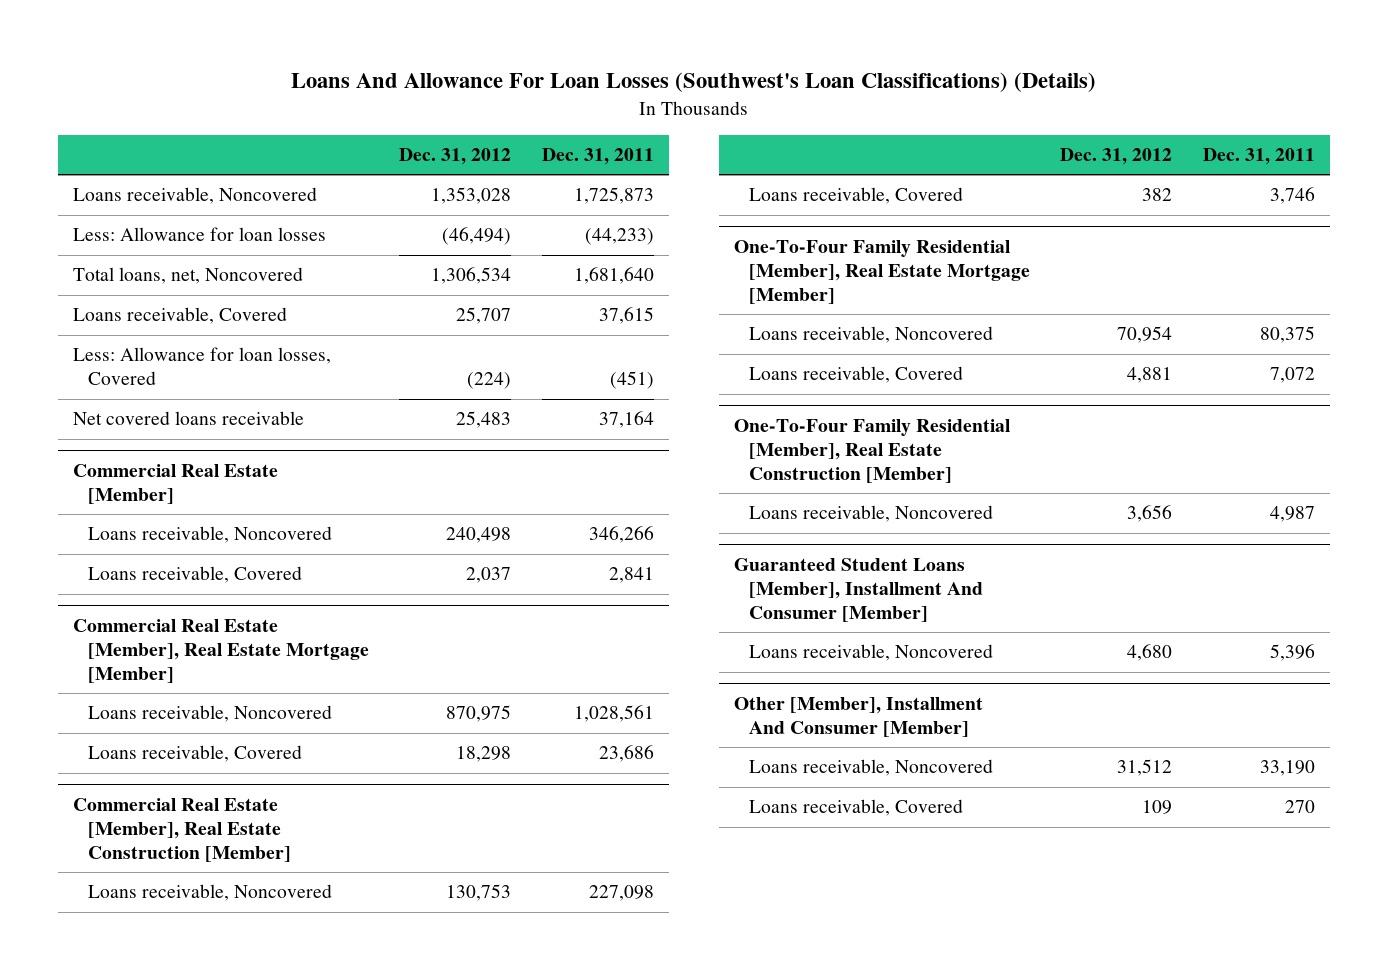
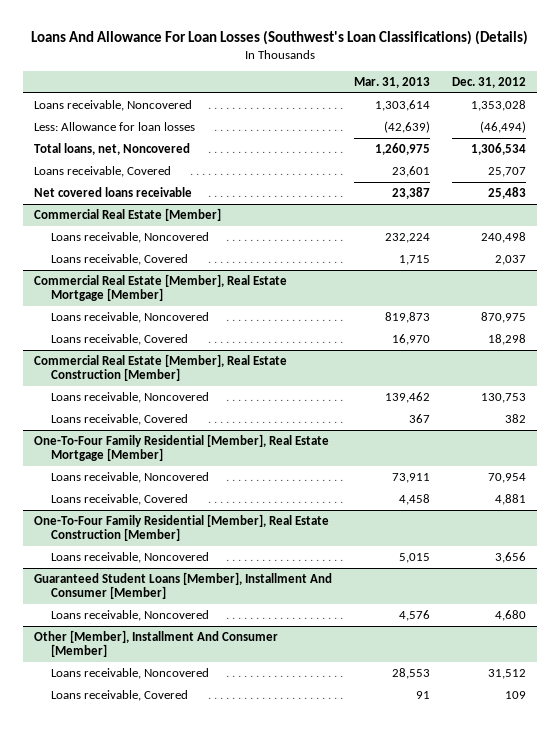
[542,147,655,165] Dec. 31, 2011 -> none
none -> [353,76,430,88] Mar. 31, 2013
[73,347,332,386] Less: Allowance for loan losses, Covered -> none

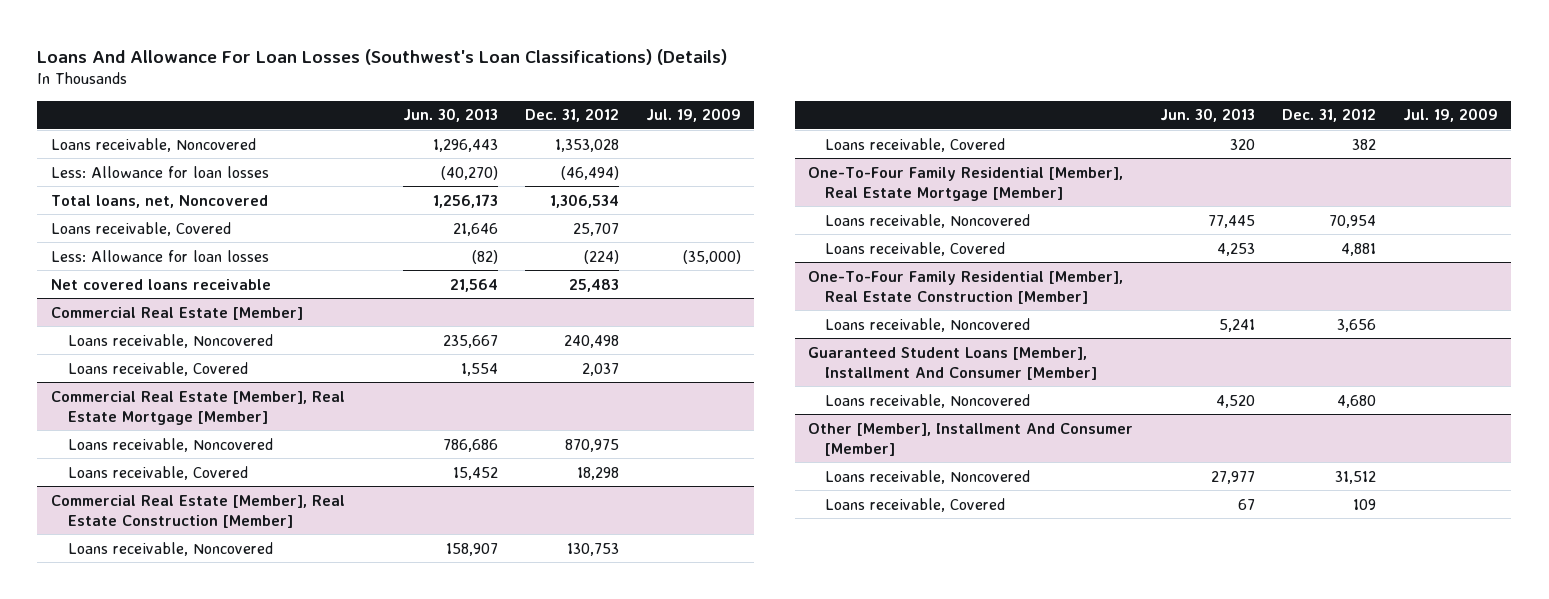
[353,76,430,88] Mar. 31, 2013 -> none
none -> [402,108,498,123] Jun. 30, 2013
none -> [645,108,741,123] Jul. 19, 2009
none -> [50,249,269,262] Less: Allowance for loan losses

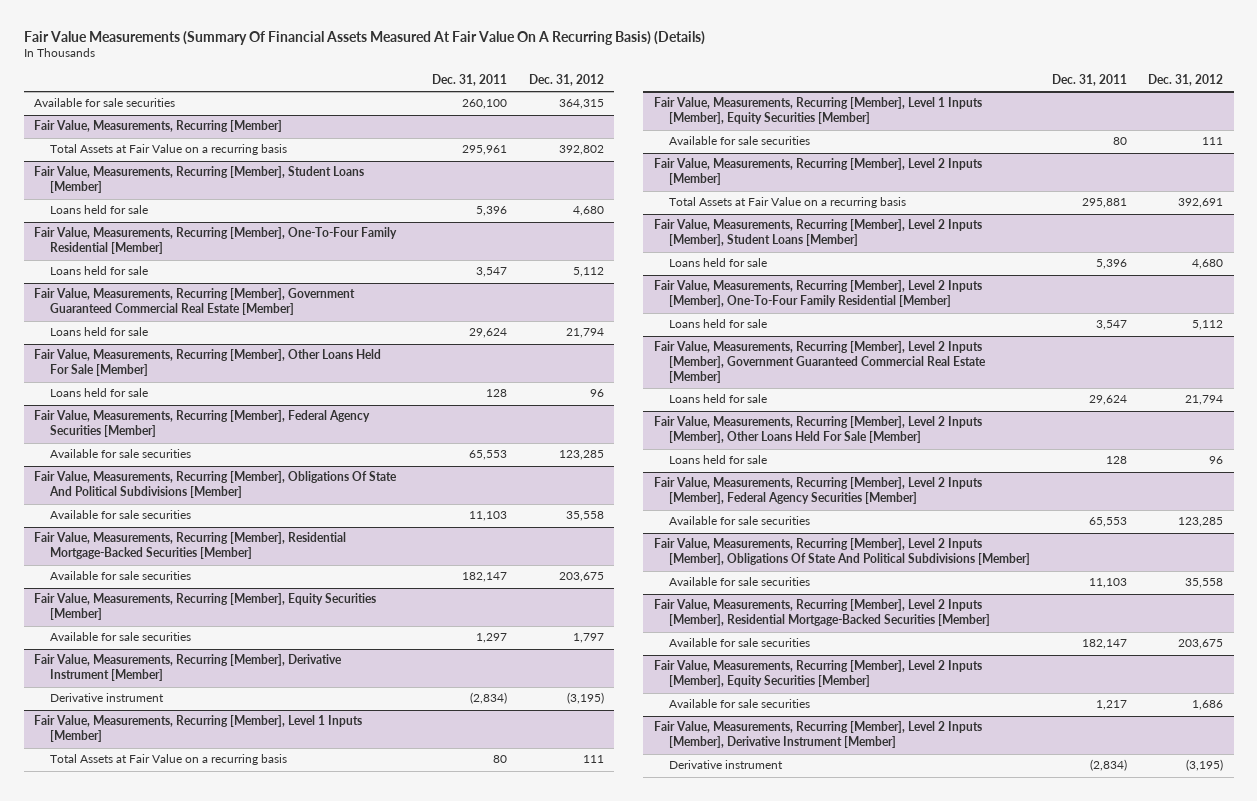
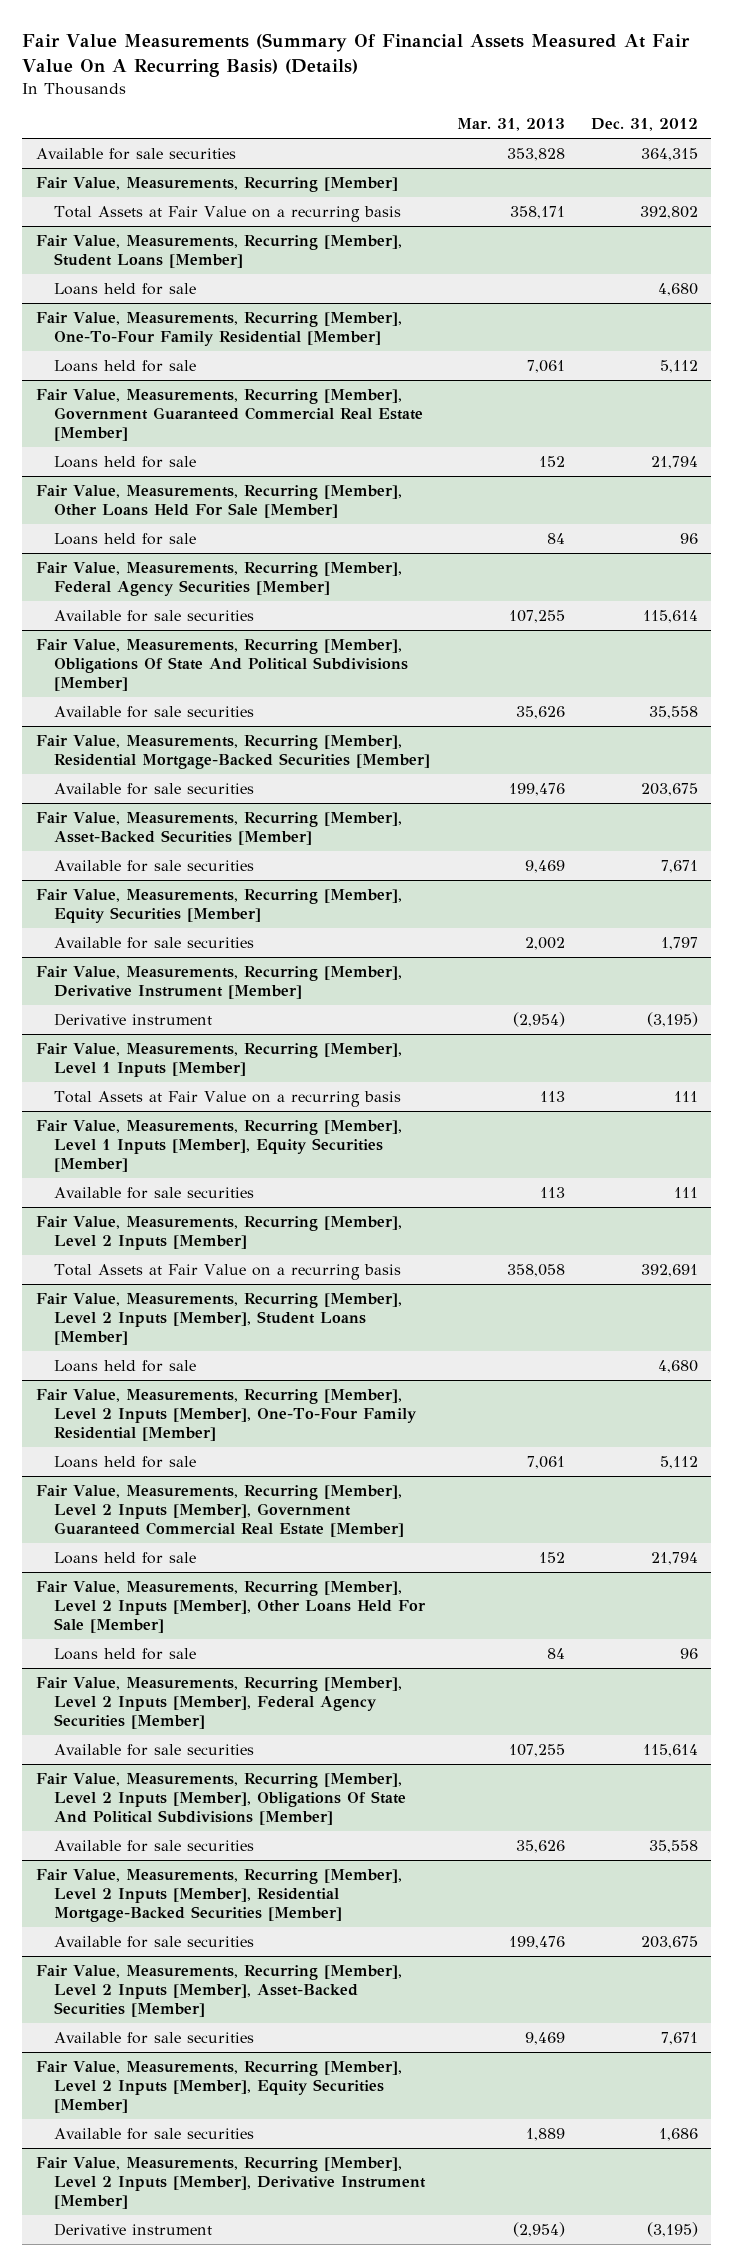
[432,74,508,87] Dec. 31, 2011 -> none
none -> [456,118,565,132] Mar. 31, 2013
[558,450,604,461] 123,285 -> [643,609,699,623] 115,614
none -> [35,811,402,846] Fair Value, Measurements, Recurring [Member], Asset-Backed Securities [Member]
none -> [54,859,255,872] Available for sale securities
[1178,517,1224,528] 123,285 -> [643,1743,699,1757] 115,614
none -> [35,1964,402,2018] Fair Value, Measurements, Recurring [Member], Level 2 Inputs [Member], Asset-Backed Securities [Member]
none -> [54,2031,255,2044] Available for sale securities

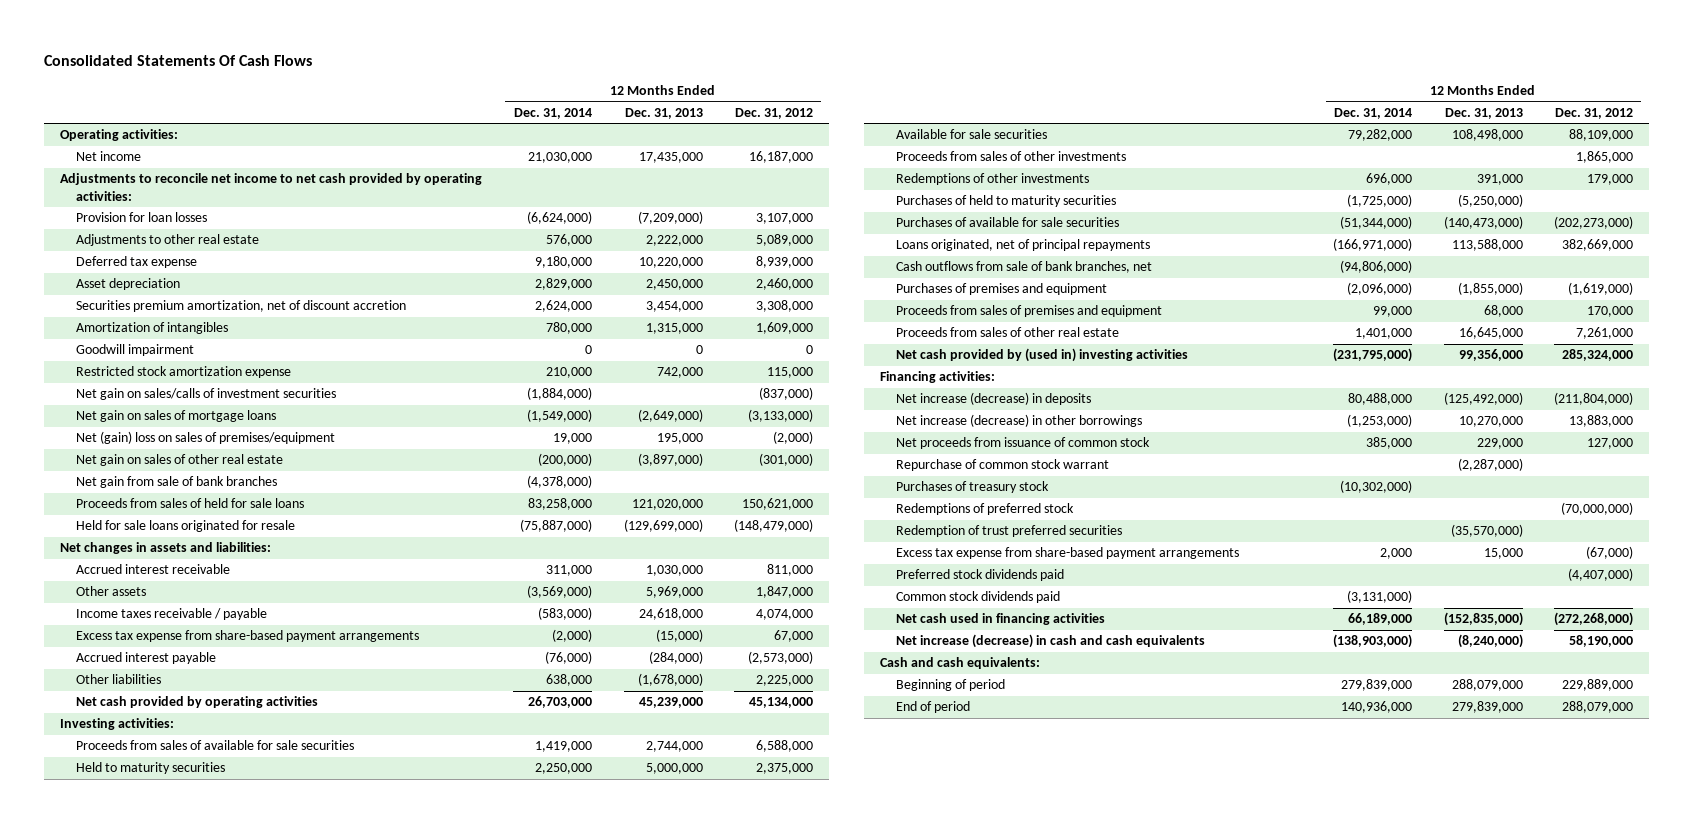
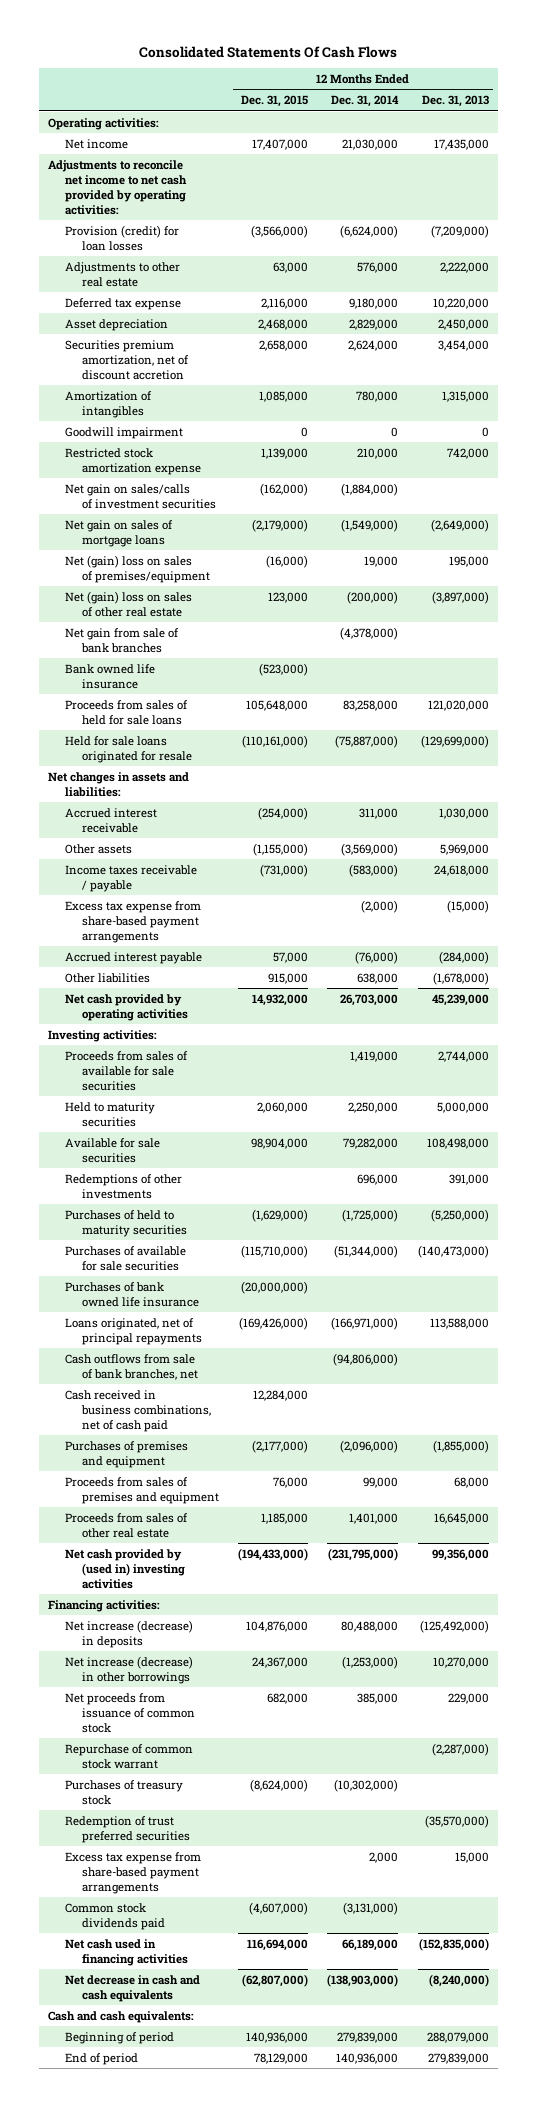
[735,107,814,119] Dec. 31, 2012 -> none
none -> [241,95,309,108] Dec. 31, 2015
[76,212,208,223] Provision for loan losses -> [65,224,180,251] Provision (credit) for loan losses
[76,454,284,467] Net gain on sales of other real estate -> [65,590,193,617] Net (gain) loss on sales of other real estate
none -> [65,663,156,689] Bank owned life insurance
[896,151,1127,162] Proceeds from sales of other investments -> none
none -> [65,1281,199,1307] Purchases of bank owned life insurance
none -> [65,1389,211,1432] Cash received in business combinations, net of cash paid
[896,503,1075,516] Redemptions of preferred stock -> none
[896,569,1065,582] Preferred stock dividends paid -> none
[896,634,1206,649] Net increase (decrease) in cash and cash equivalents -> [65,1974,201,2002] Net decrease in cash and cash equivalents

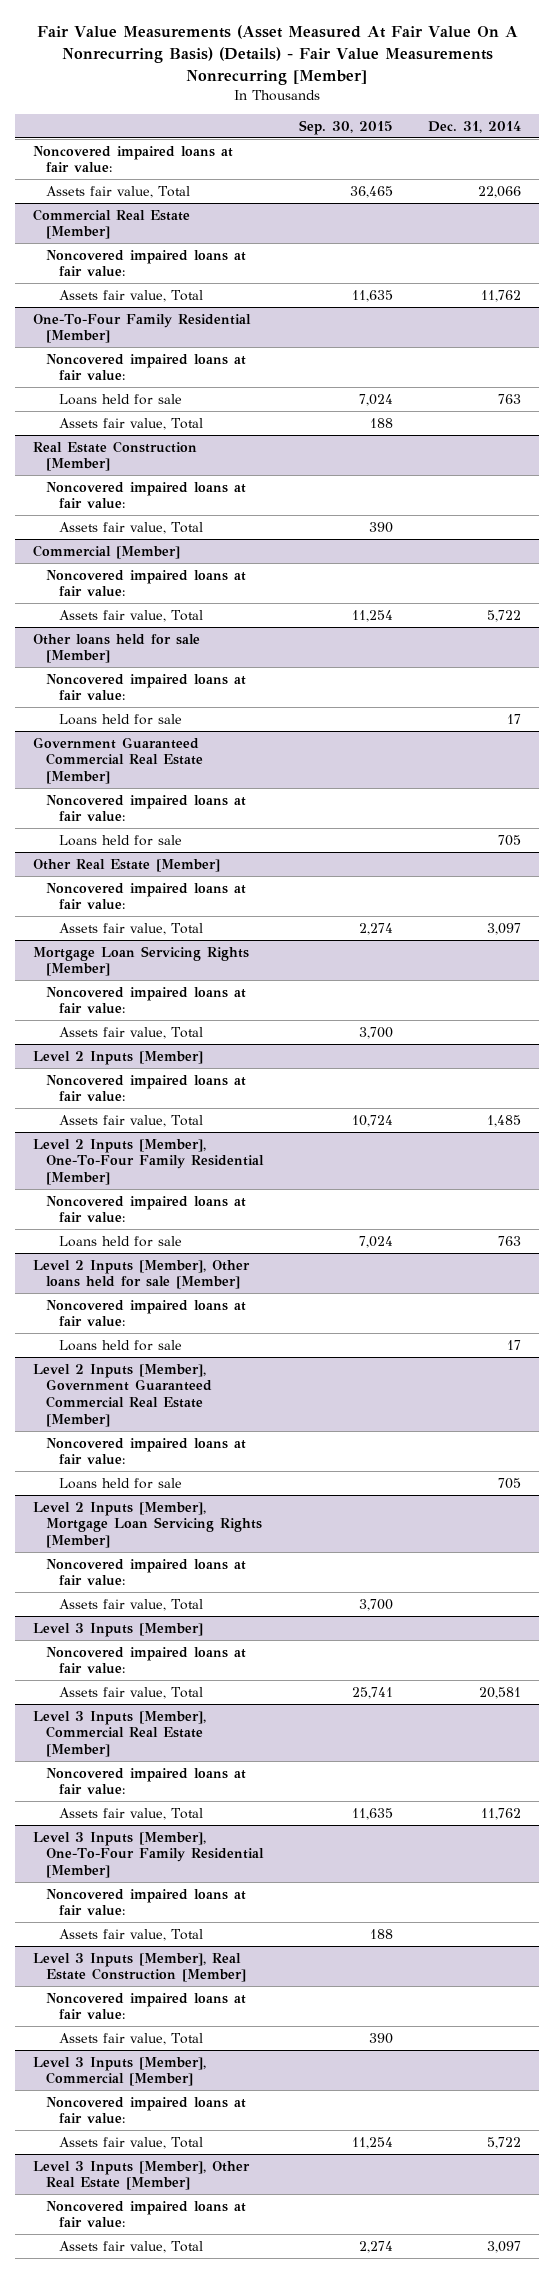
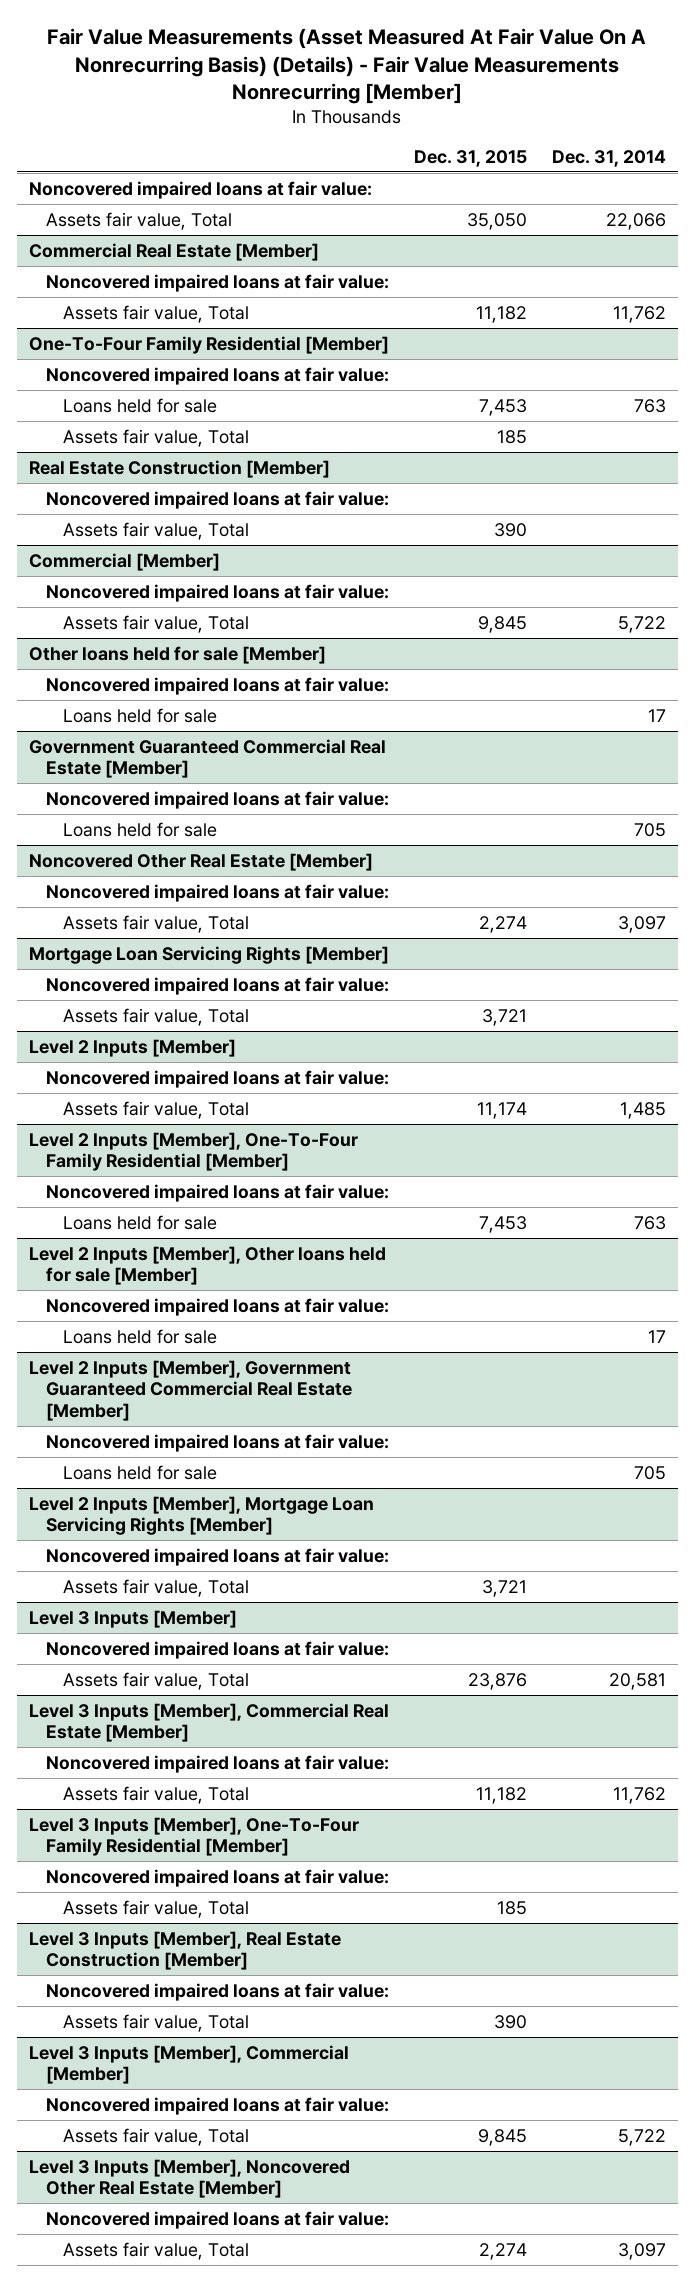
[298,119,393,135] Sep. 30, 2015 -> none
none -> [413,149,527,167] Dec. 31, 2015
[33,858,221,872] Other Real Estate [Member] -> [28,852,373,871] Noncovered Other Real Estate [Member]
[33,2160,251,2191] Level 3 Inputs [Member], Other Real Estate [Member] -> [28,2158,350,2199] Level 3 Inputs [Member], Noncovered Other Real Estate [Member]

